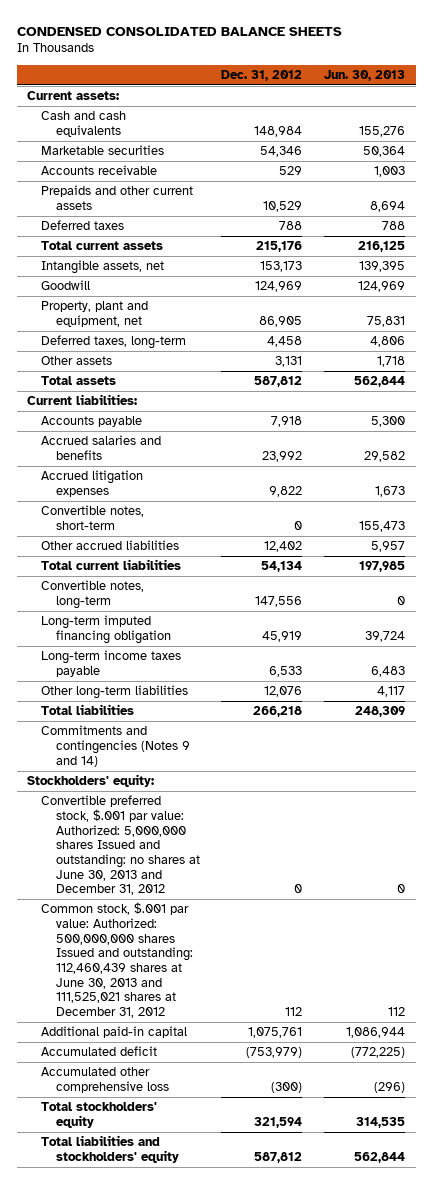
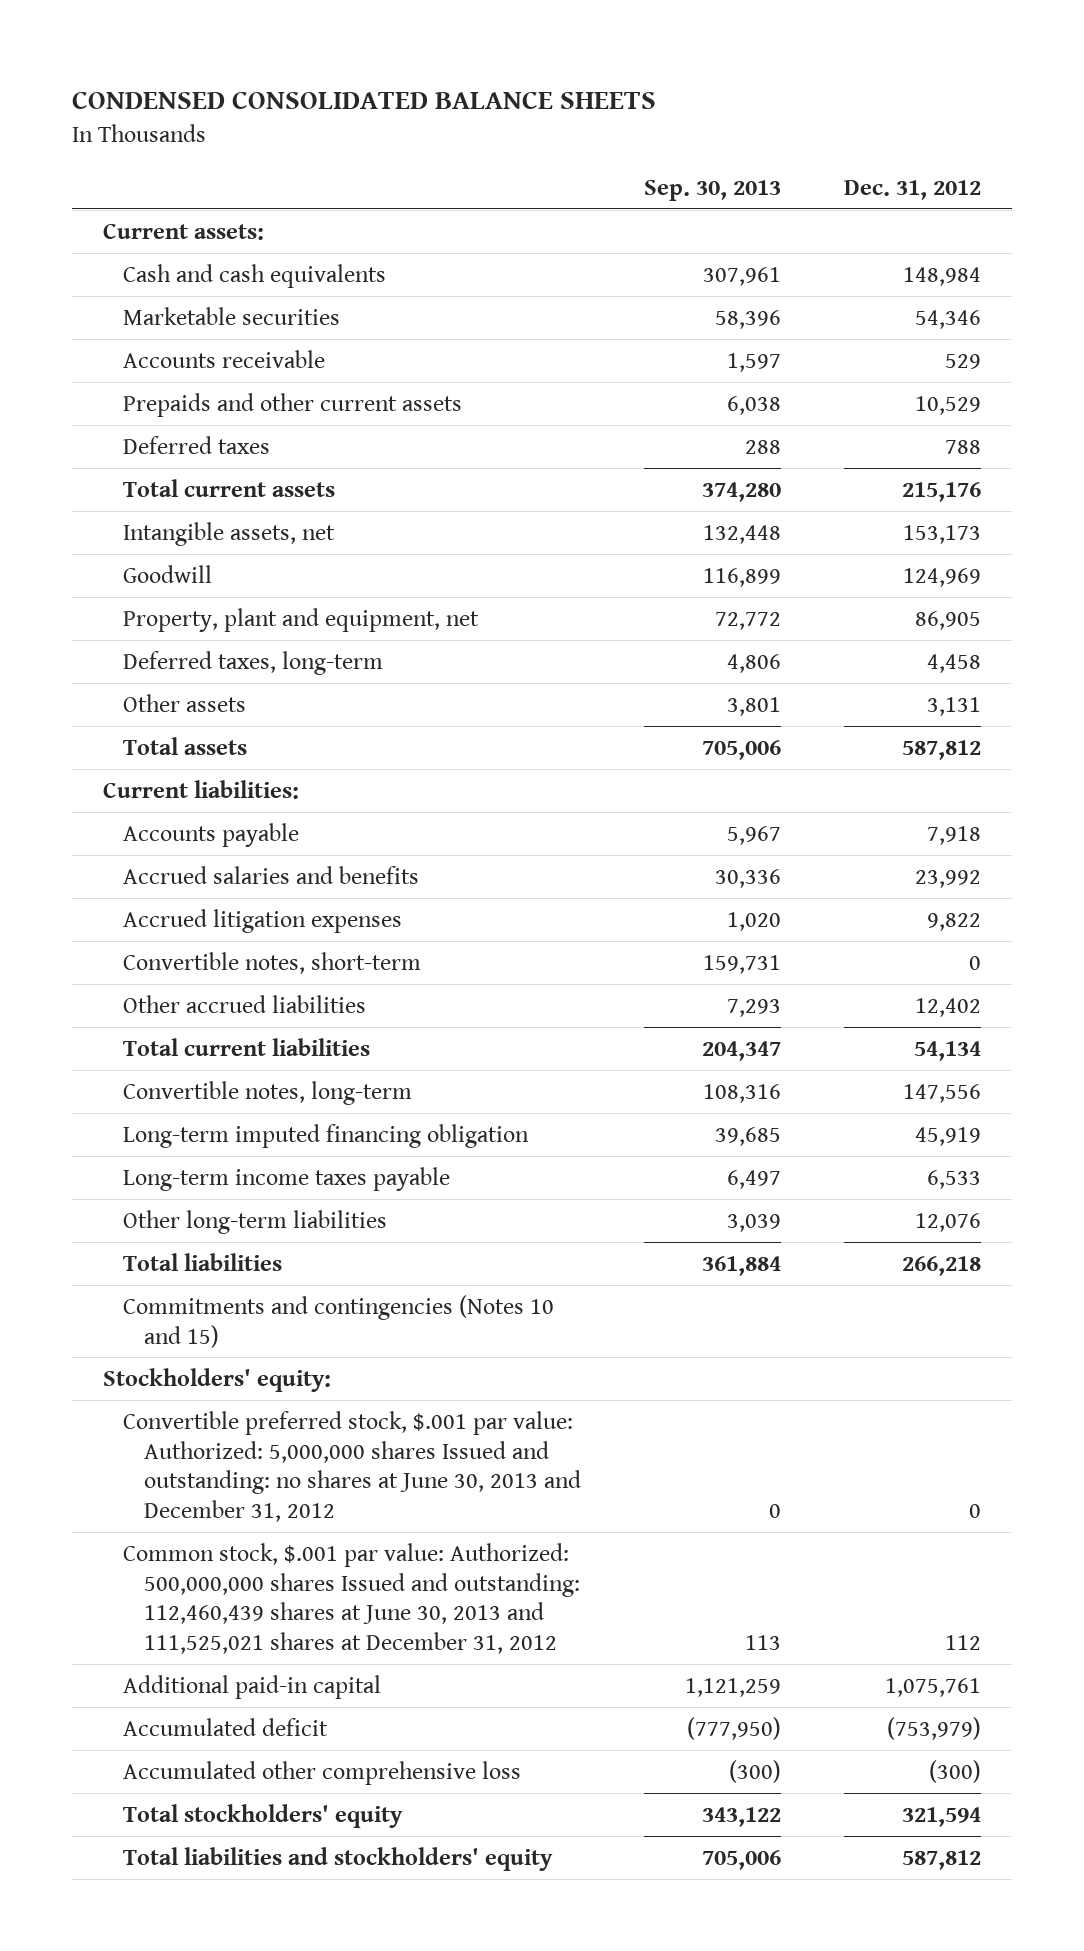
[323,69,405,81] Jun. 30, 2013 -> none
none -> [643,179,781,201] Sep. 30, 2013
[41,725,190,767] Commitments and contingencies (Notes 9 and 14) -> [123,1294,555,1348] Commitments and contingencies (Notes 10 and 15)

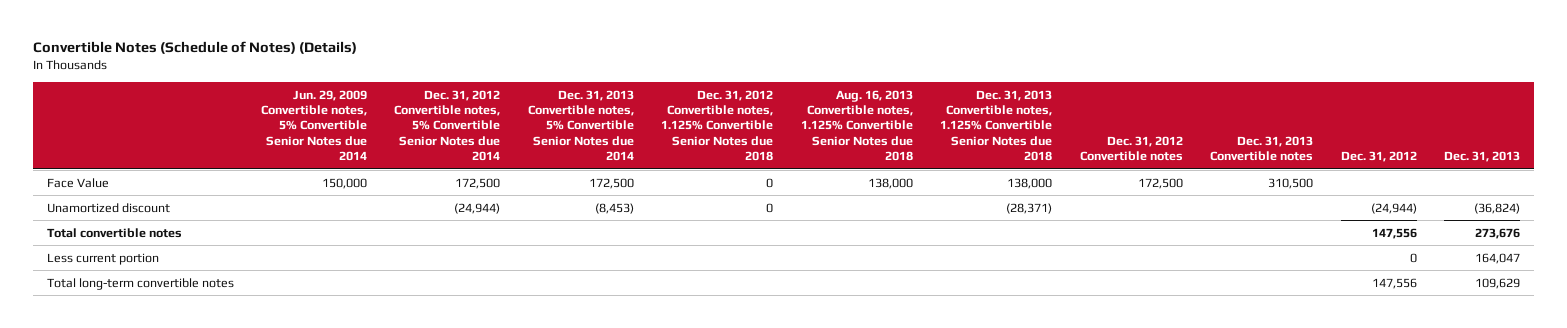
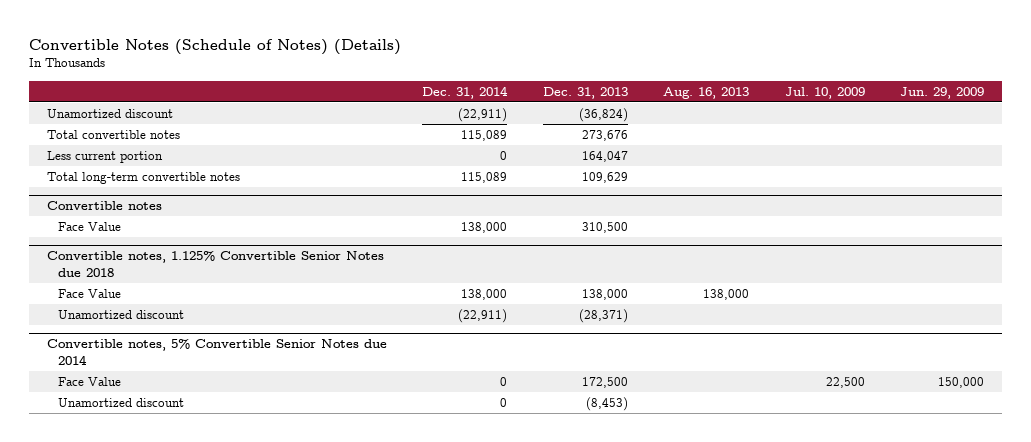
[261,89,368,162] Jun. 29, 2009 Convertible notes, 5% Convertible Senior Notes due 2014 -> none
[394,89,501,162] Dec. 31, 2012 Convertible notes, 5% Convertible Senior Notes due 2014 -> none
[527,89,634,162] Dec. 31, 2013 Convertible notes, 5% Convertible Senior Notes due 2014 -> none
[661,89,774,162] Dec. 31, 2012 Convertible notes, 1.125% Convertible Senior Notes due 2018 -> none
[800,89,913,162] Aug. 16, 2013 Convertible notes, 1.125% Convertible Senior Notes due 2018 -> none
[940,89,1053,162] Dec. 31, 2013 Convertible notes, 1.125% Convertible Senior Notes due 2018 -> none
[1079,135,1183,162] Dec. 31, 2012 Convertible notes -> none
[1210,135,1314,162] Dec. 31, 2013 Convertible notes -> none
[1340,151,1417,163] Dec. 31, 2012 -> none
none -> [422,85,509,99] Dec. 31, 2014
none -> [663,86,750,99] Aug. 16, 2013
none -> [784,86,865,99] Jul. 10, 2009
none -> [900,86,985,99] Jun. 29, 2009
[46,177,109,188] Face Value -> none
none -> [46,201,162,211] Convertible notes
none -> [57,222,121,232] Face Value
none -> [46,251,384,278] Convertible notes, 1.125% Convertible Senior Notes due 2018
none -> [57,289,121,299] Face Value
none -> [57,310,184,320] Unamortized discount
none -> [46,339,387,366] Convertible notes, 5% Convertible Senior Notes due 2014
none -> [57,377,121,387] Face Value
none -> [57,398,184,408] Unamortized discount

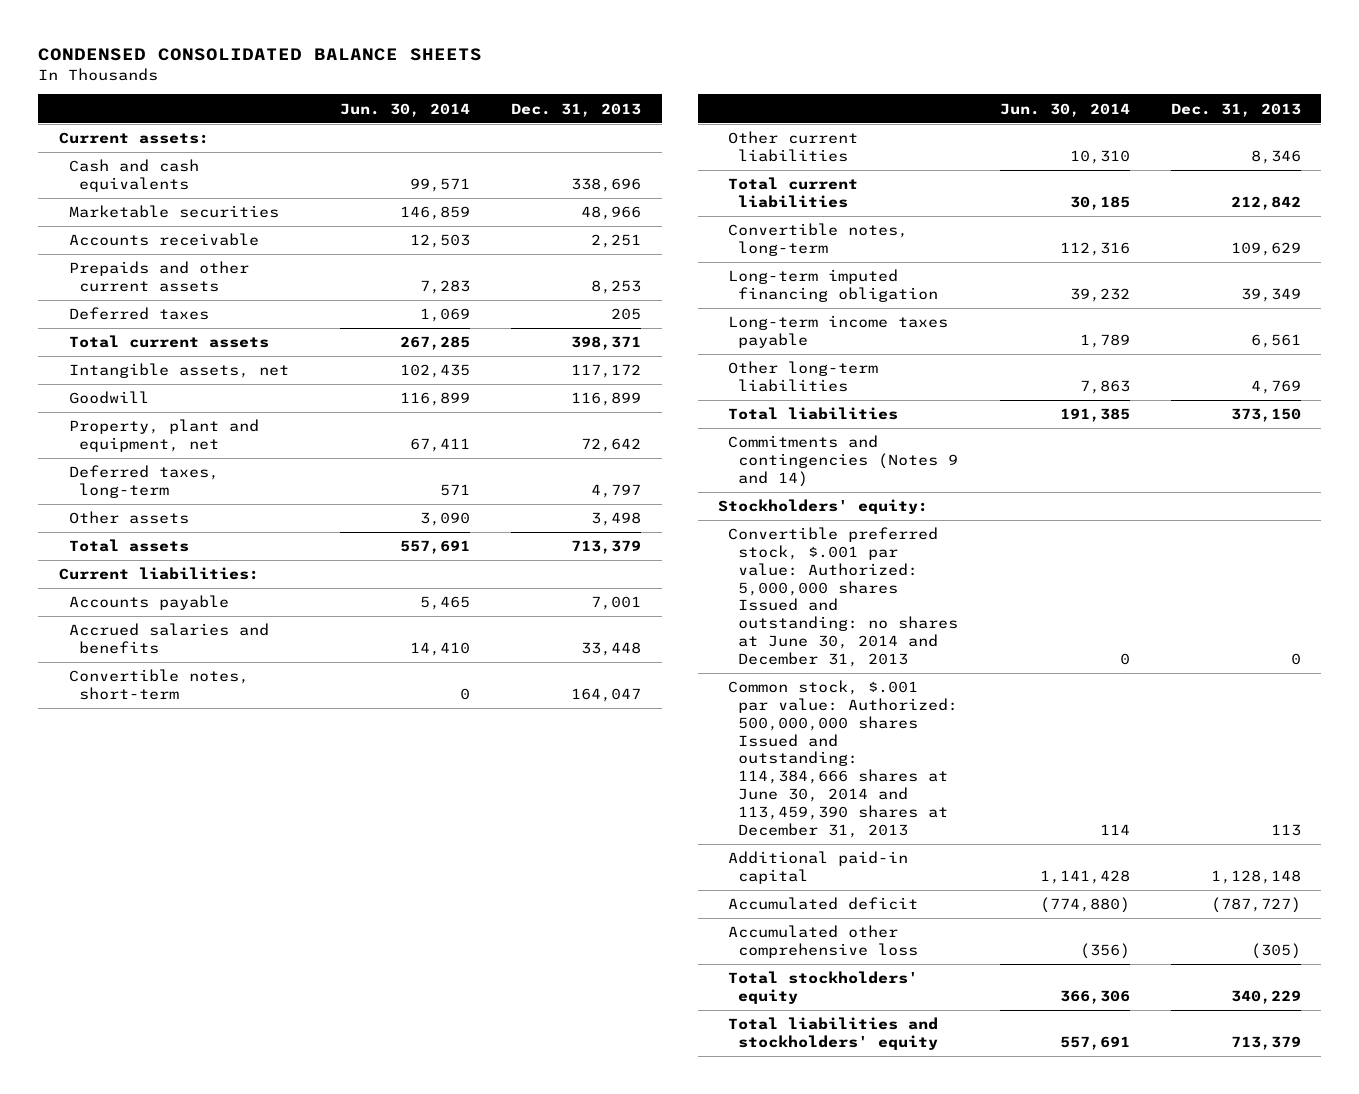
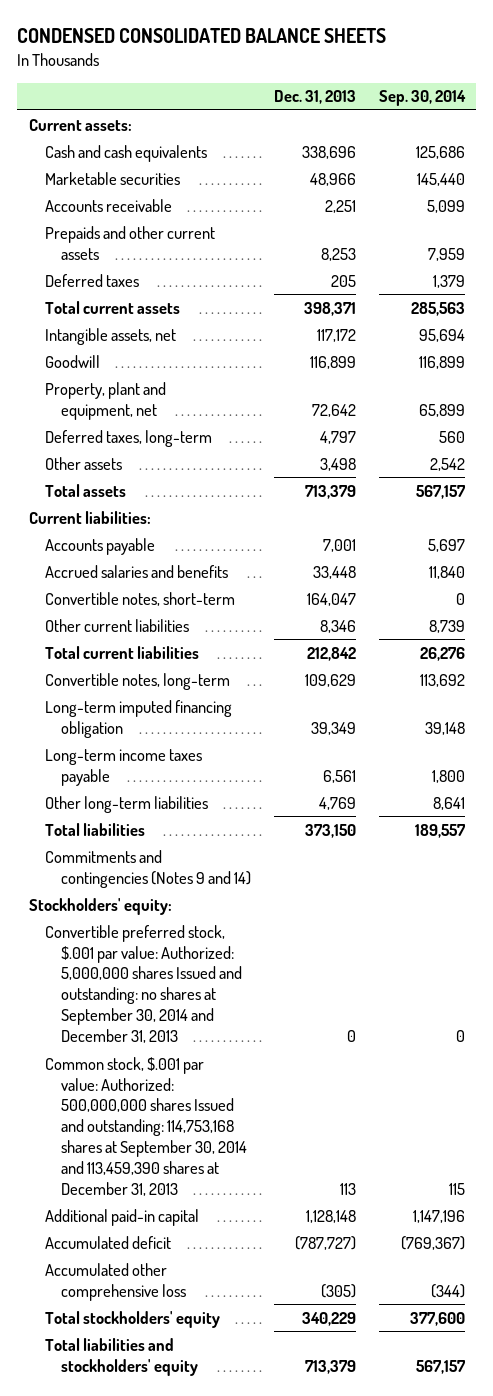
[340,102,471,117] Jun. 30, 2014 -> none
none -> [378,90,466,107] Sep. 30, 2014
[728,527,959,667] Convertible preferred stock, $.001 par value: Authorized: 5,000,000 shares Issued and outstanding: no shares at June 30, 2014 and December 31, 2013 -> [44,924,242,1043] Convertible preferred stock, $.001 par value: Authorized: 5,000,000 shares Issued and outstanding: no shares at September 30, 2014 and December 31, 2013
[728,680,959,838] Common stock, $.001 par value: Authorized: 500,000,000 shares Issued and outstanding: 114,384,666 shares at June 30, 2014 and 113,459,390 shares at December 31, 2013 -> [44,1056,247,1196] Common stock, $.001 par value: Authorized: 500,000,000 shares Issued and outstanding: 114,753,168 shares at September 30, 2014 and 113,459,390 shares at December 31, 2013

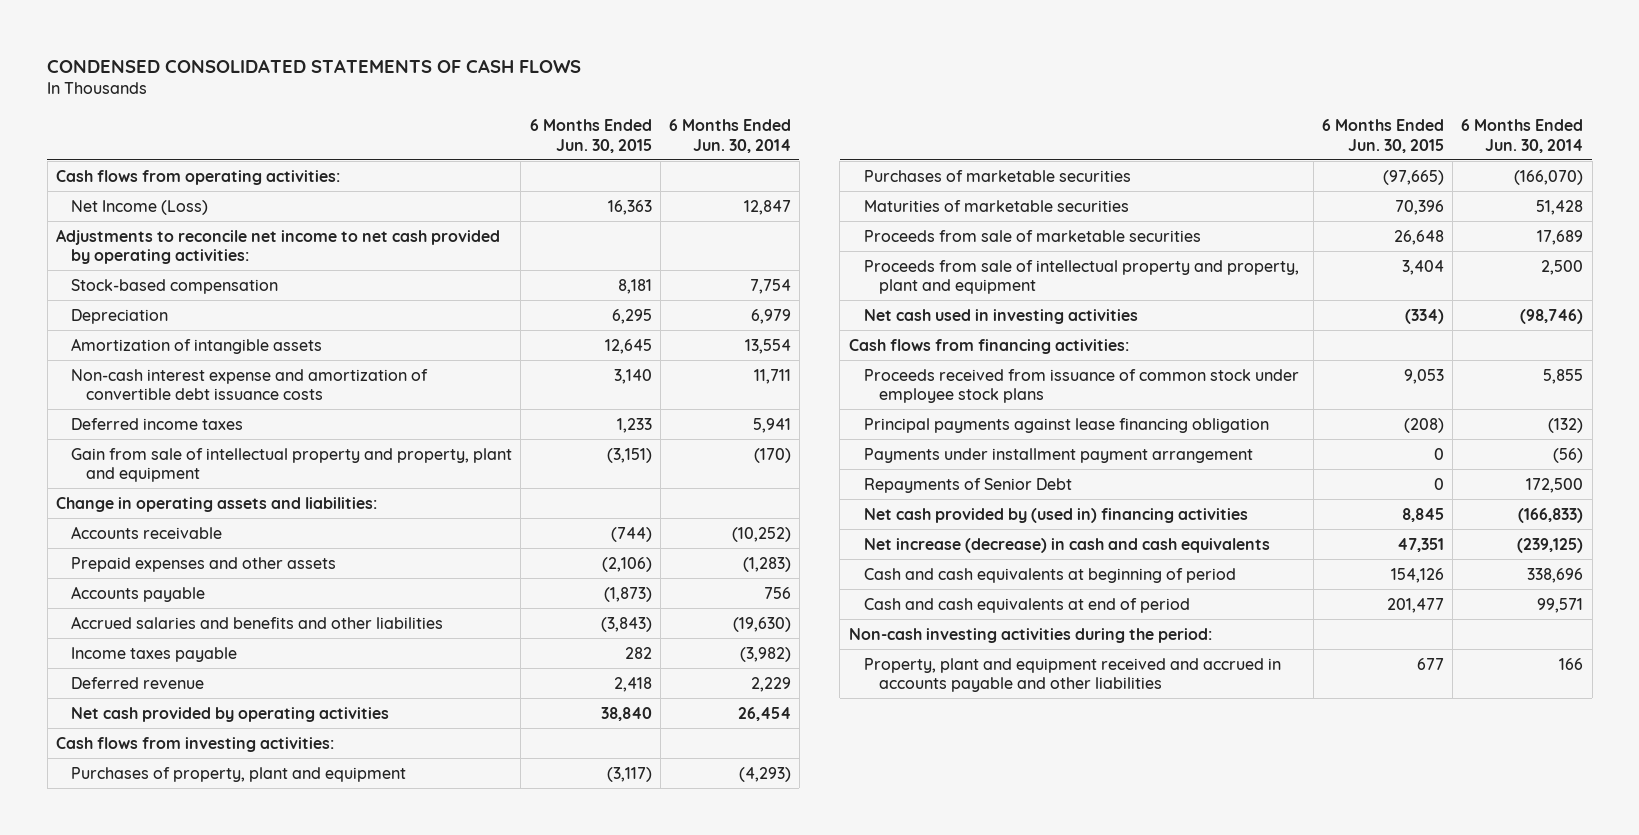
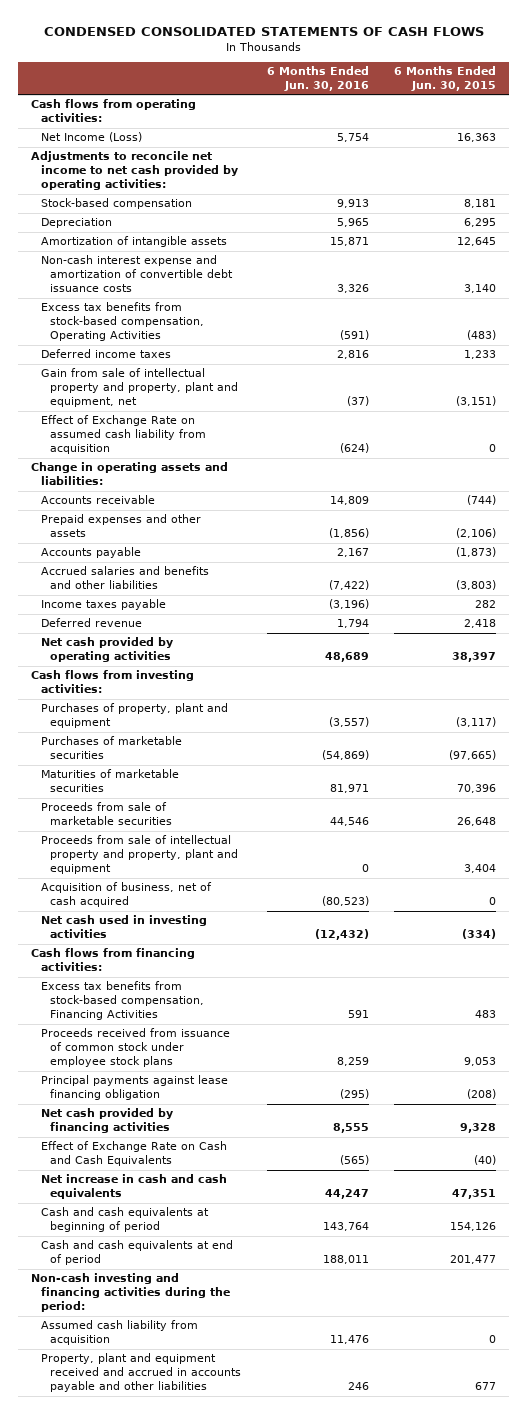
[668,119,791,153] 6 Months Ended Jun. 30, 2014 -> none
none -> [266,66,369,92] 6 Months Ended Jun. 30, 2016
none -> [40,302,205,342] Excess tax benefits from stock-based compensation, Operating Activities
[71,447,513,482] Gain from sale of intellectual property and property, plant and equipment -> [40,368,239,408] Gain from sale of intellectual property and property, plant and equipment, net
none -> [40,415,207,455] Effect of Exchange Rate on assumed cash liability from acquisition
[600,616,652,632] (3,843) -> [456,580,497,591] (3,803)
[600,706,652,721] 38,840 -> [452,652,497,663] 38,397
none -> [40,882,212,908] Acquisition of business, net of cash acquired
none -> [40,981,205,1021] Excess tax benefits from stock-based compensation, Financing Activities
[863,447,1253,463] Payments under installment payment arrangement -> none
[863,477,1072,493] Repayments of Senior Debt -> none
[863,507,1248,523] Net cash provided by (used in) financing activities -> [40,1108,173,1134] Net cash provided by financing activities
[1402,507,1445,522] 8,845 -> [460,1123,497,1134] 9,328
none -> [40,1141,227,1167] Effect of Exchange Rate on Cash and Cash Equivalents
[863,537,1270,553] Net increase (decrease) in cash and cash equivalents -> [40,1174,227,1200] Net increase in cash and cash equivalents
[848,627,1212,643] Non-cash investing activities during the period: -> [31,1273,230,1313] Non-cash investing and financing activities during the period:
none -> [40,1320,198,1346] Assumed cash liability from acquisition

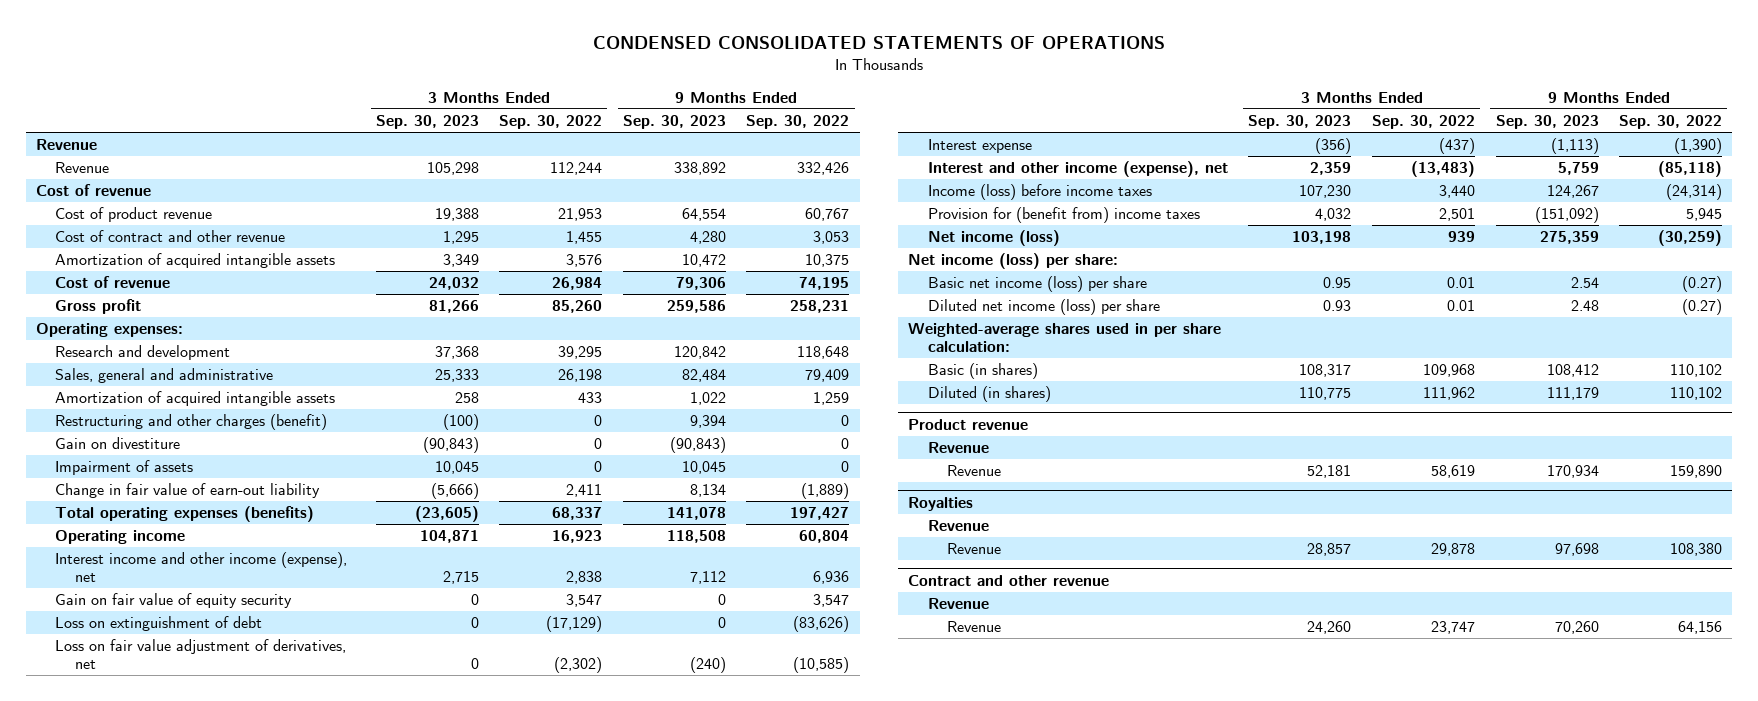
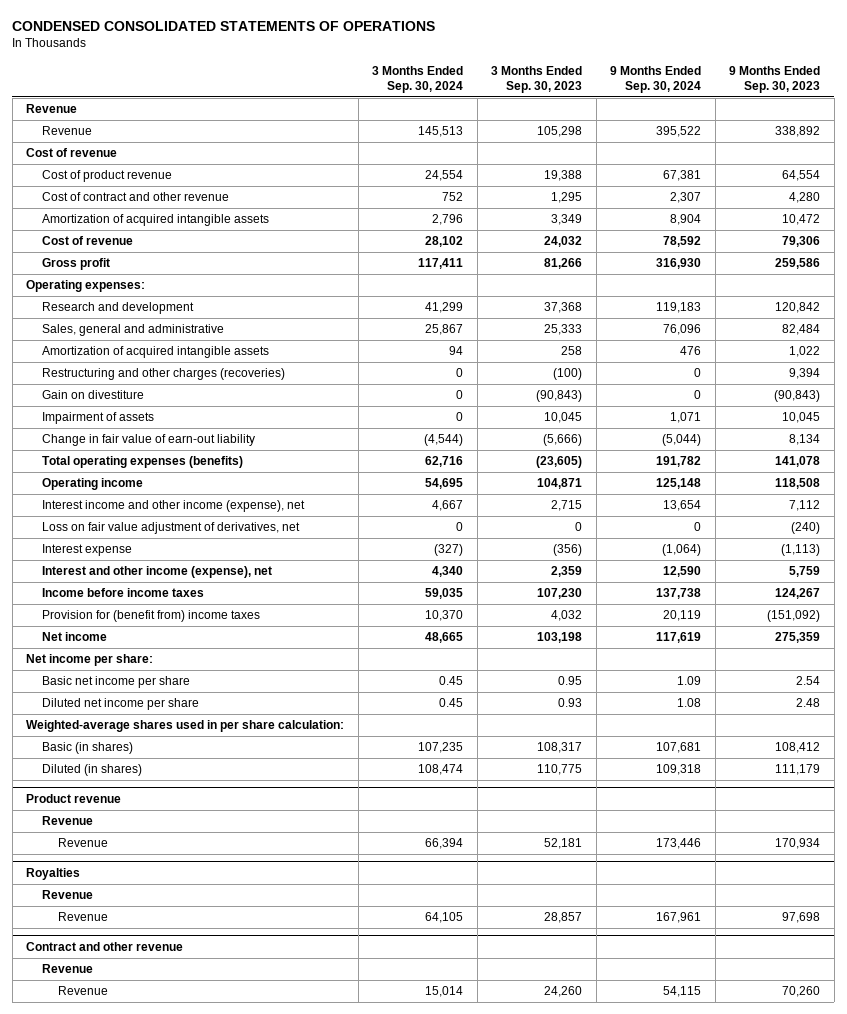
[499,114,603,129] Sep. 30, 2022 -> none
[746,114,850,129] Sep. 30, 2022 -> none
none -> [372,65,464,93] 3 Months Ended Sep. 30, 2024
none -> [610,65,702,93] 9 Months Ended Sep. 30, 2024
[55,414,328,431] Restructuring and other charges (benefit) -> [42,368,286,381] Restructuring and other charges (recoveries)
[55,593,293,609] Gain on fair value of equity security -> none
[55,616,263,632] Loss on extinguishment of debt -> none
[927,184,1152,201] Income (loss) before income taxes -> [42,588,205,598] Income before income taxes
[927,230,1060,247] Net income (loss) -> [42,632,108,642] Net income
[908,253,1119,270] Net income (loss) per share: -> [26,654,154,667] Net income per share:
[927,276,1147,293] Basic net income (loss) per share -> [42,676,191,689] Basic net income per share
[927,299,1160,316] Diluted net income (loss) per share -> [42,698,200,711] Diluted net income per share

